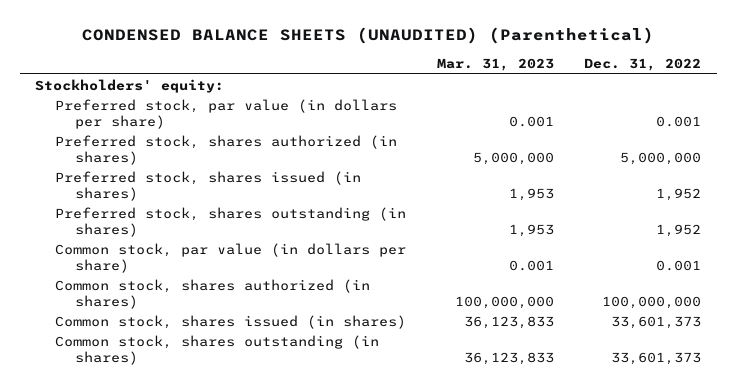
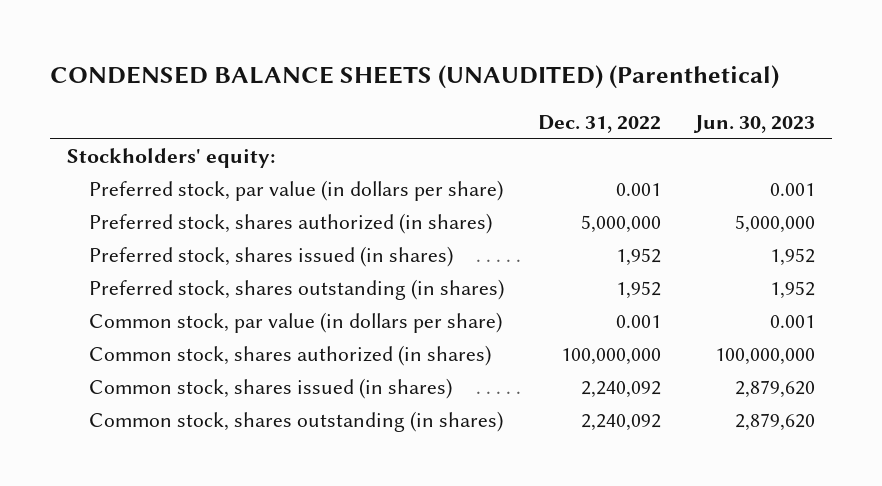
[436,58,554,72] Mar. 31, 2023 -> none
none -> [692,114,815,133] Jun. 30, 2023
[611,315,702,329] 33,601,373 -> [581,380,662,398] 2,240,092
[611,351,702,365] 33,601,373 -> [581,413,662,431] 2,240,092

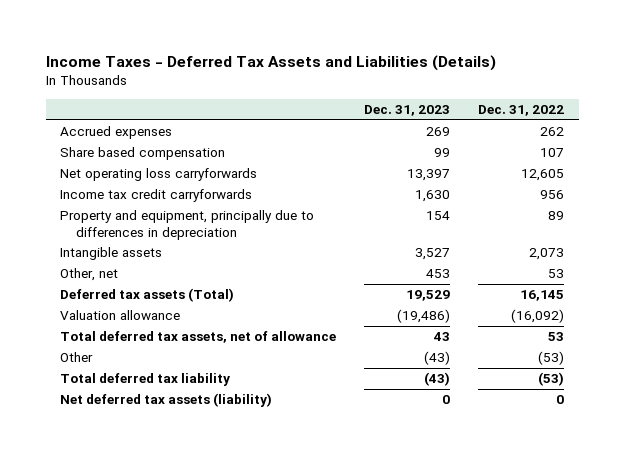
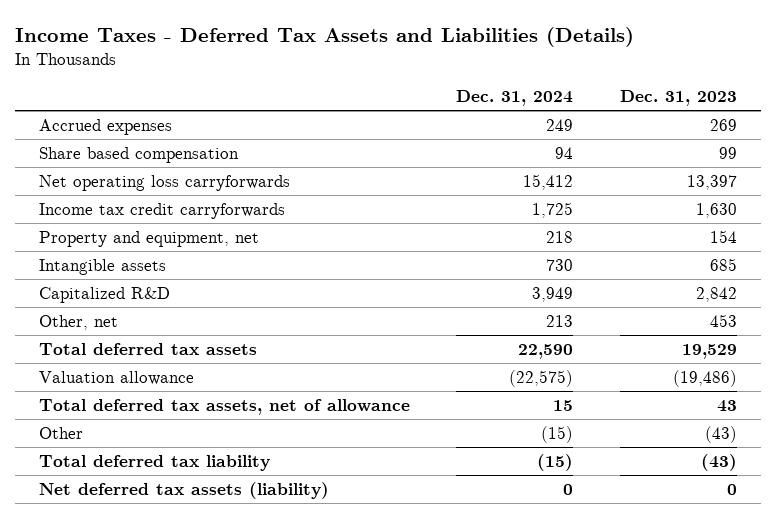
[478,104,565,116] Dec. 31, 2022 -> none
none -> [456,89,574,106] Dec. 31, 2024
[60,210,315,240] Property and equipment, principally due to differences in depreciation -> [38,231,259,248] Property and equipment, net
[415,248,451,261] 3,527 -> [710,258,738,272] 685
none -> [38,287,170,304] Capitalized R&D
[60,288,235,303] Deferred tax assets (Total) -> [38,343,257,356] Total deferred tax assets

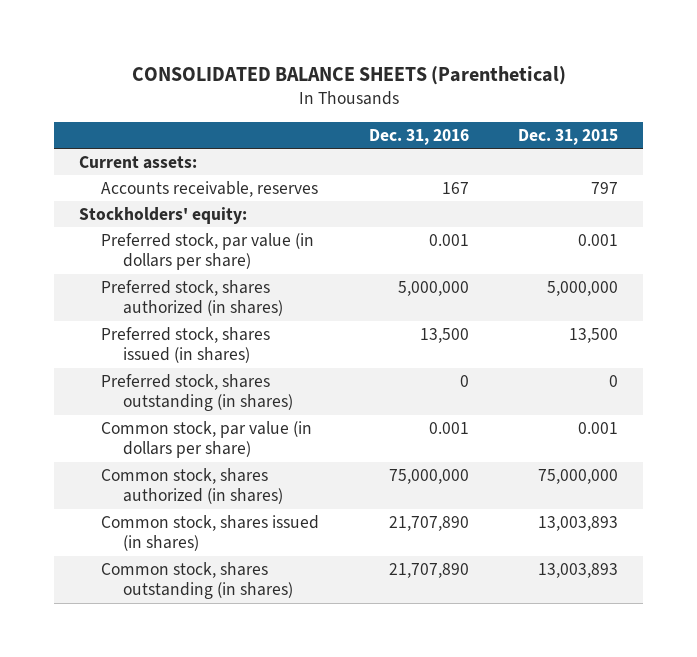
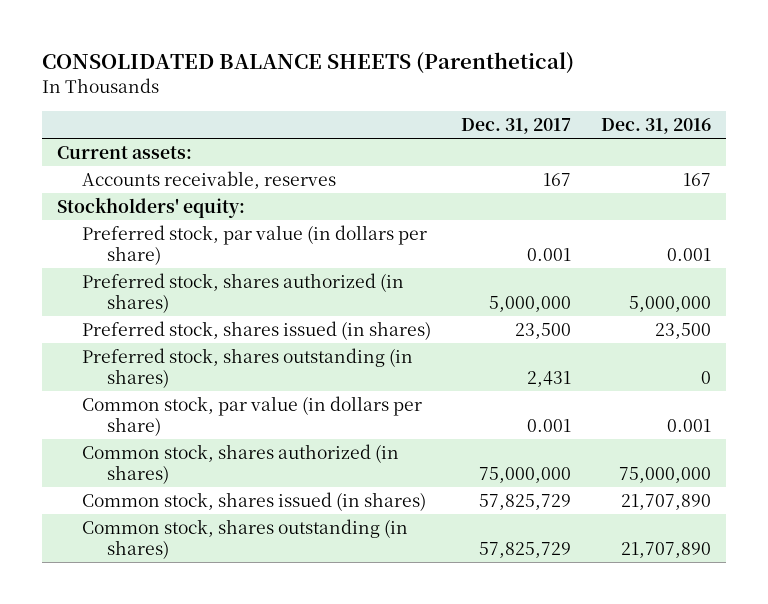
[518,128,619,145] Dec. 31, 2015 -> none
none -> [461,117,572,134] Dec. 31, 2017
[419,327,469,343] 13,500 -> [655,323,712,340] 23,500

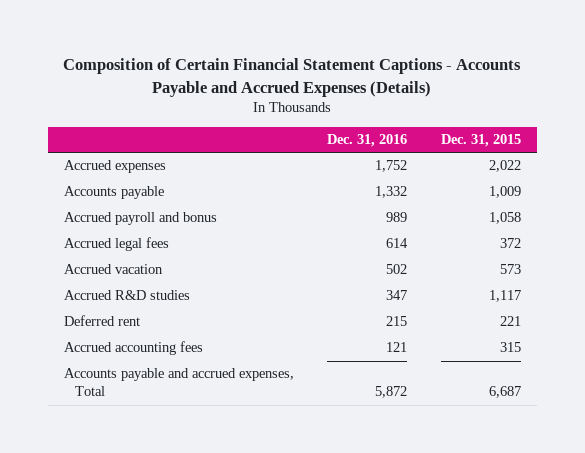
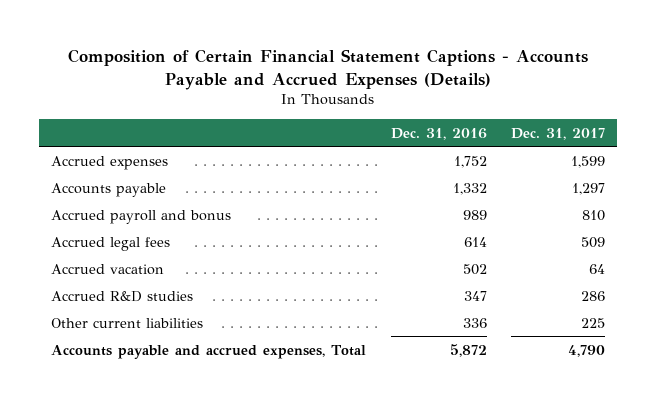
[440,134,521,148] Dec. 31, 2015 -> none
none -> [510,127,605,140] Dec. 31, 2017
[64,315,141,327] Deferred rent -> none
[64,341,204,356] Accrued accounting fees -> none
none -> [51,317,204,328] Other current liabilities

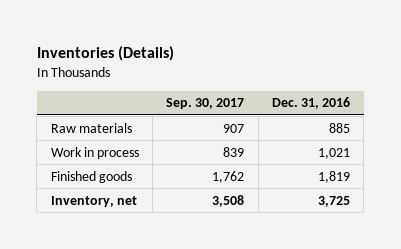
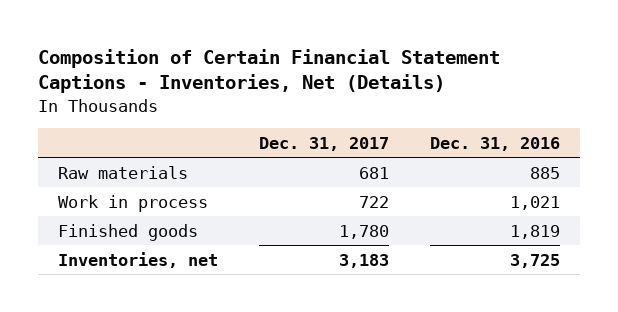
[36,46,174,62] Inventories (Details) -> [37,48,500,94] Composition of Certain Financial Statement Captions - Inventories, Net (Details)
[166,98,245,110] Sep. 30, 2017 -> none
none -> [258,136,389,151] Dec. 31, 2017
[50,195,137,207] Inventory, net -> [58,251,219,268] Inventories, net

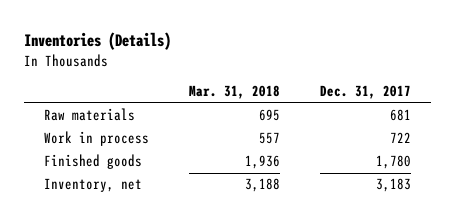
[37,48,500,94] Composition of Certain Financial Statement Captions - Inventories, Net (Details) -> [23,32,171,51] Inventories (Details)
[429,136,560,151] Dec. 31, 2016 -> none
none -> [188,85,280,100] Mar. 31, 2018
[58,251,219,268] Inventories, net -> [43,178,142,193] Inventory, net

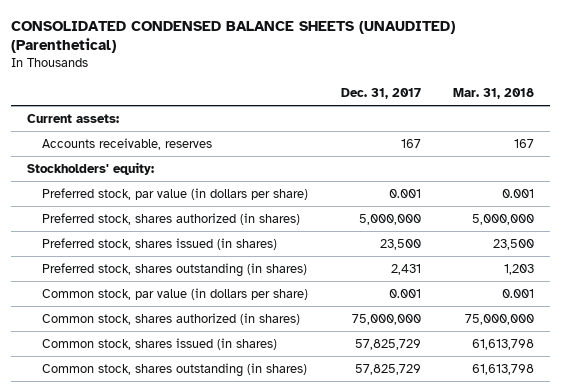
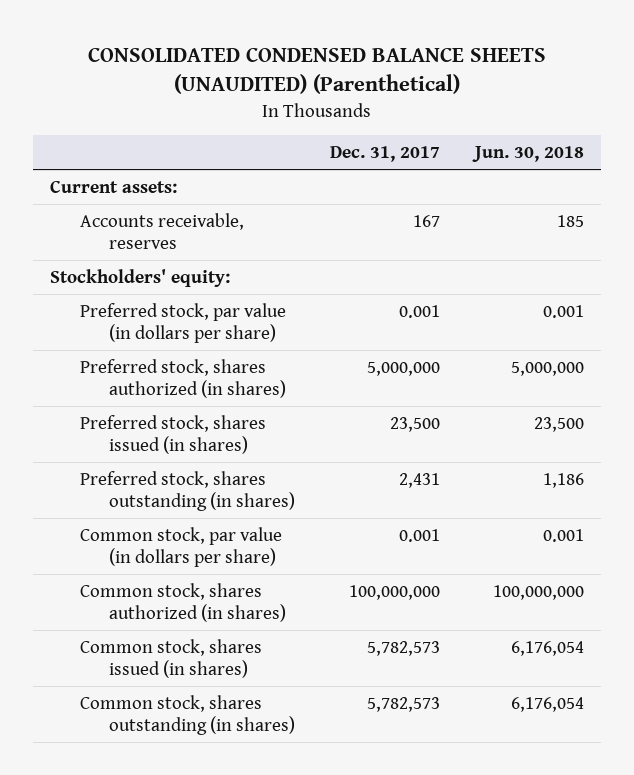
[452,87,534,99] Mar. 31, 2018 -> none
none -> [472,146,585,163] Jun. 30, 2018
[351,313,421,325] 75,000,000 -> [349,584,441,600] 100,000,000
[354,338,421,350] 57,825,729 -> [367,640,441,656] 5,782,573
[354,363,421,375] 57,825,729 -> [367,696,441,712] 5,782,573

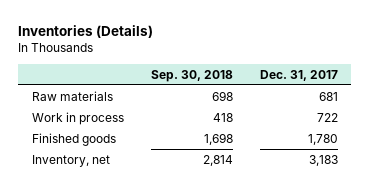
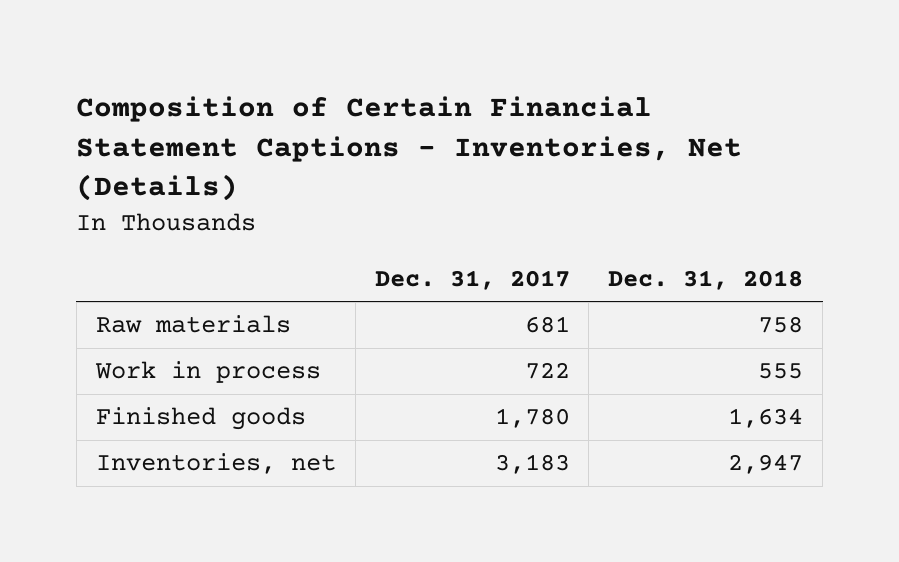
[18,25,154,39] Inventories (Details) -> [76,95,743,202] Composition of Certain Financial Statement Captions - Inventories, Net (Details)
[150,69,233,82] Sep. 30, 2018 -> none
none -> [608,269,804,290] Dec. 31, 2018
[31,154,110,167] Inventory, net -> [95,453,336,475] Inventories, net

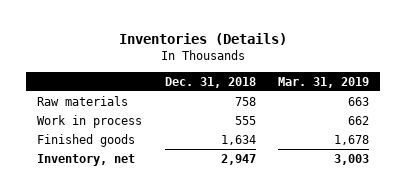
[76,95,743,202] Composition of Certain Financial Statement Captions - Inventories, Net (Details) -> [119,33,288,46] Inventories (Details)
[374,269,570,290] Dec. 31, 2017 -> none
none -> [278,76,370,88] Mar. 31, 2019
[95,453,336,475] Inventories, net -> [37,153,136,166] Inventory, net

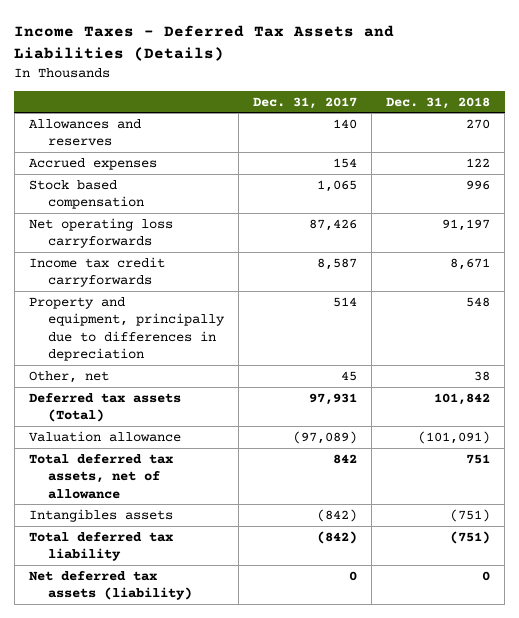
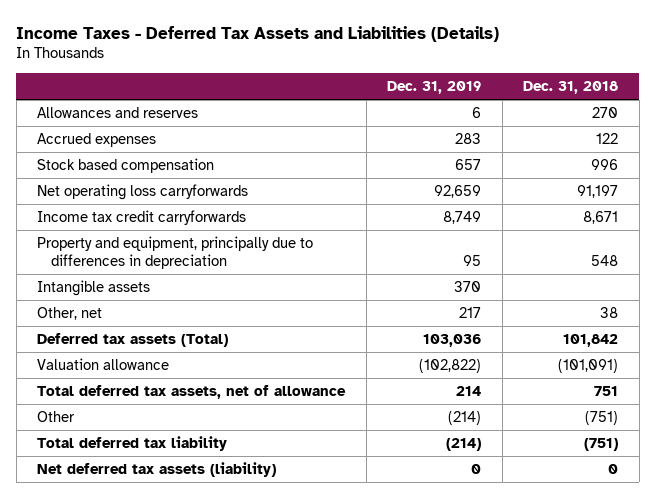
[253,96,358,109] Dec. 31, 2017 -> none
none -> [387,81,482,95] Dec. 31, 2019
none -> [37,280,151,297] Intangible assets
[28,508,173,522] Intangibles assets -> [37,411,76,423] Other

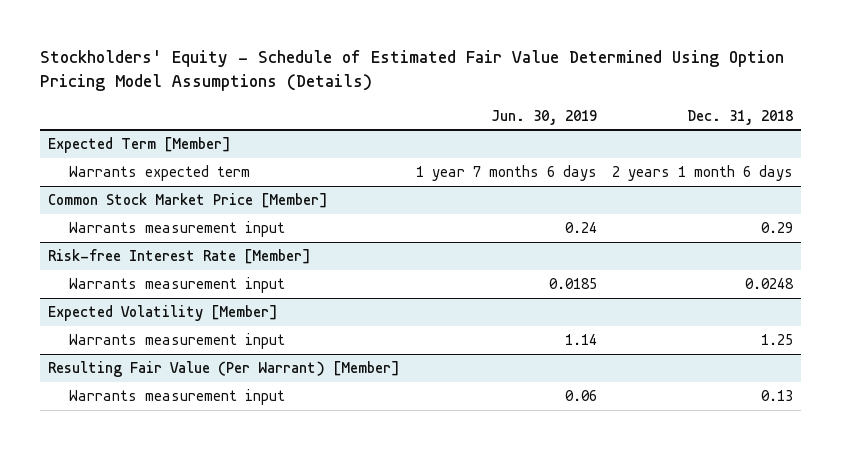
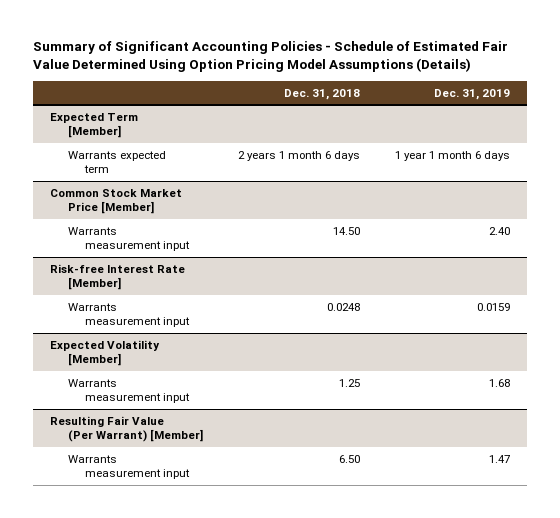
[40,50,785,91] Stockholders' Equity - Schedule of Estimated Fair Value Determined Using Option Pricing Model Assumptions (Details) -> [32,40,508,73] Summary of Significant Accounting Policies - Schedule of Estimated Fair Value Determined Using Option Pricing Model Assumptions (Details)
[490,109,597,125] Jun. 30, 2019 -> none
none -> [433,88,510,100] Dec. 31, 2019
[761,222,794,234] 0.29 -> [332,226,360,235] 14.50
[761,390,794,402] 0.13 -> [338,454,360,463] 6.50

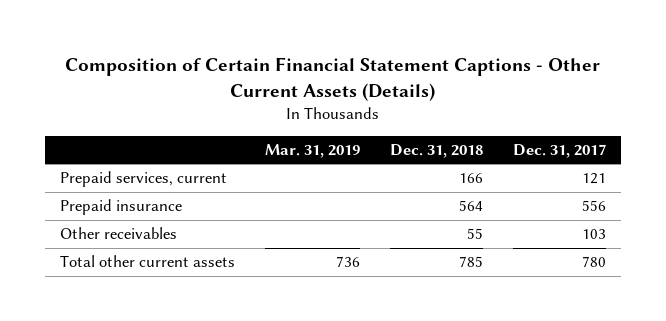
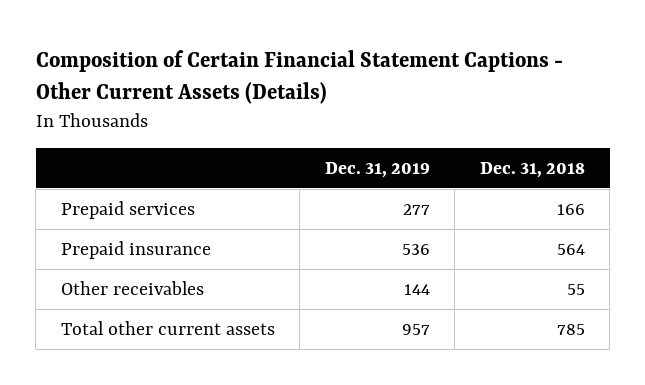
[264,144,360,159] Mar. 31, 2019 -> none
[512,144,606,159] Dec. 31, 2017 -> none
none -> [324,161,430,178] Dec. 31, 2019
[59,171,227,188] Prepaid services, current -> [60,200,195,219] Prepaid services

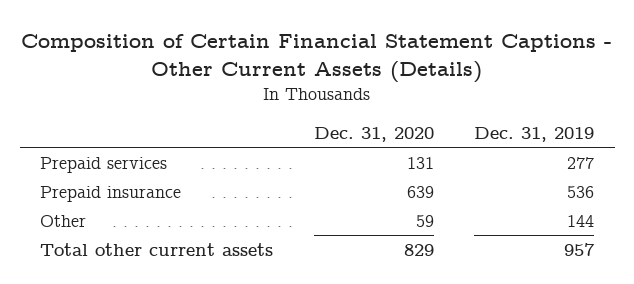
[479,161,585,178] Dec. 31, 2018 -> none
none -> [313,126,434,142] Dec. 31, 2020
[60,280,204,295] Other receivables -> [39,214,86,227] Other

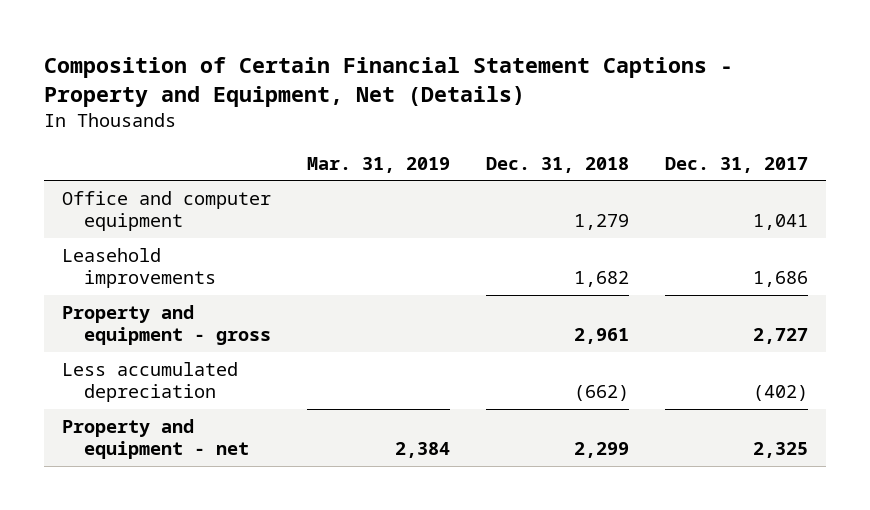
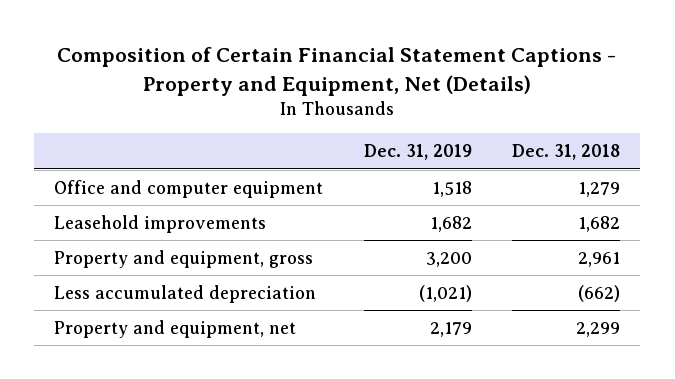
[307,156,451,173] Mar. 31, 2019 -> none
[665,156,809,173] Dec. 31, 2017 -> none
none -> [363,144,472,161] Dec. 31, 2019
[61,304,272,346] Property and equipment - gross -> [54,250,314,269] Property and equipment, gross
[61,418,250,460] Property and equipment - net -> [54,320,297,339] Property and equipment, net

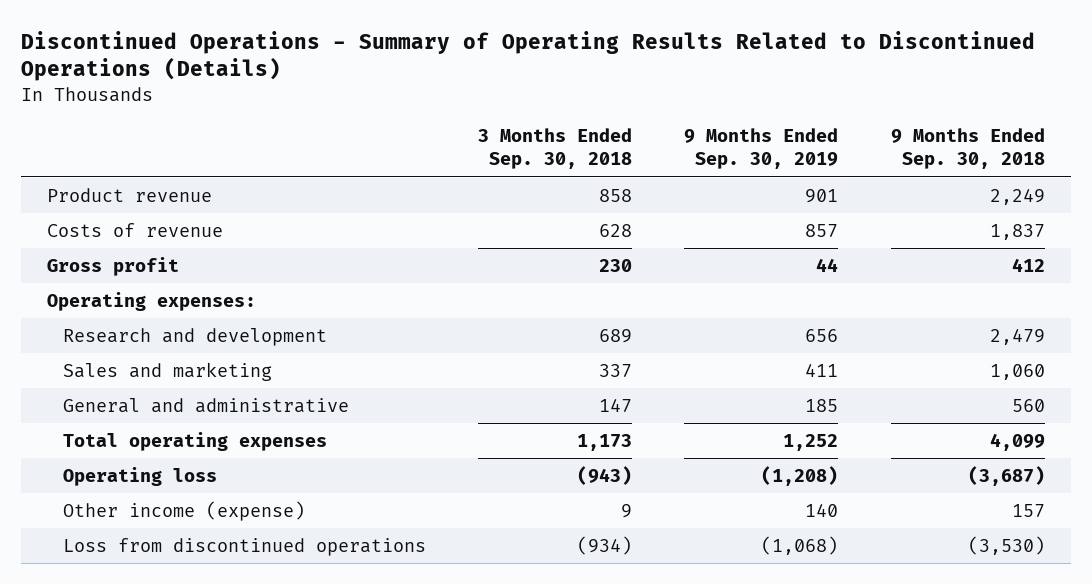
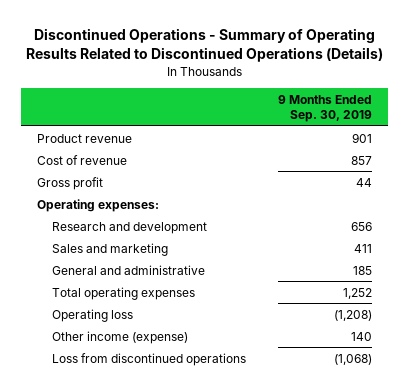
[477,128,632,170] 3 Months Ended Sep. 30, 2018 -> none
[890,128,1045,170] 9 Months Ended Sep. 30, 2018 -> none
[46,222,223,237] Costs of revenue -> [37,154,128,165] Cost of revenue

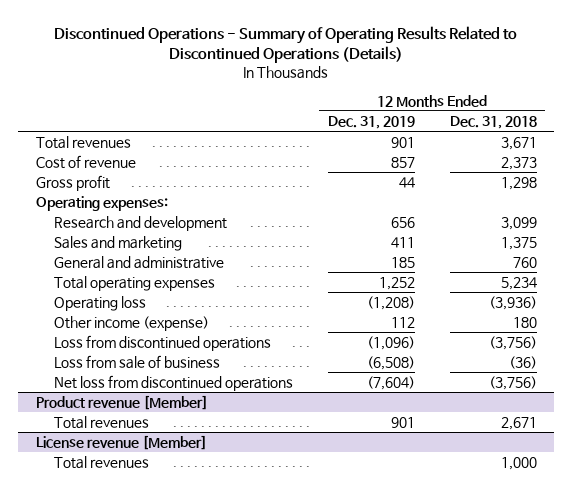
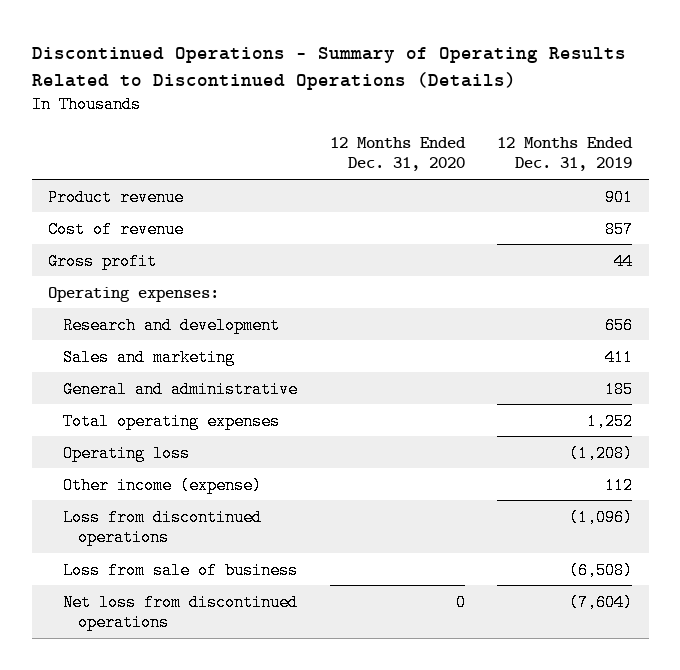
[449,115,537,129] Dec. 31, 2018 -> none
none -> [329,137,466,172] 12 Months Ended Dec. 31, 2020
[35,135,131,149] Total revenues -> [48,188,185,206] Product revenue
[35,394,208,410] Product revenue [Member] -> none
[53,415,149,429] Total revenues -> none
[35,434,207,450] License revenue [Member] -> none
[53,455,149,469] Total revenues -> none

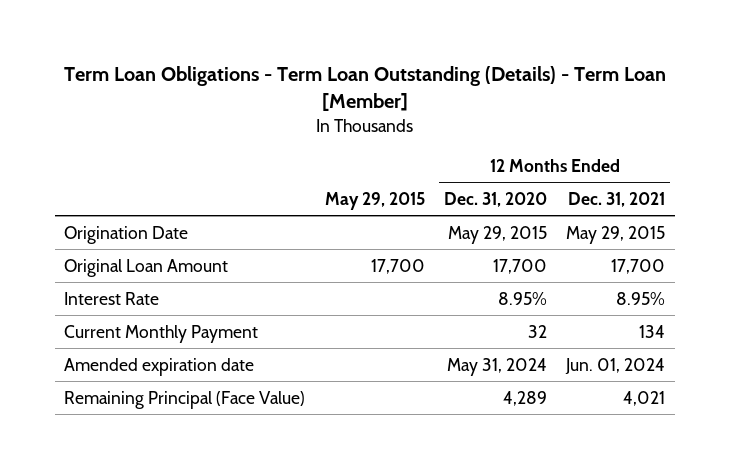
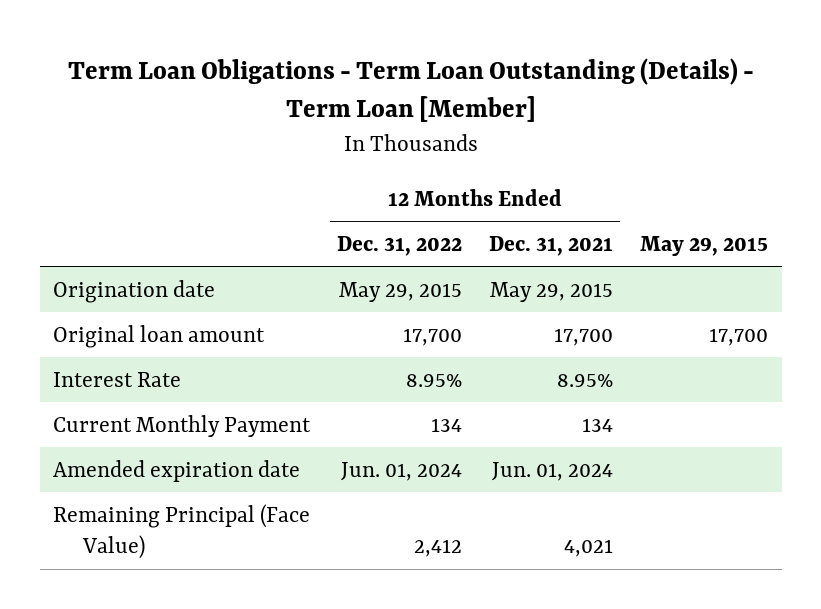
[443,191,547,207] Dec. 31, 2020 -> none
none -> [337,235,463,256] Dec. 31, 2022
[64,225,189,244] Origination Date -> [53,279,216,303] Origination date
[64,258,229,277] Original Loan Amount -> [53,324,266,348] Original loan amount

